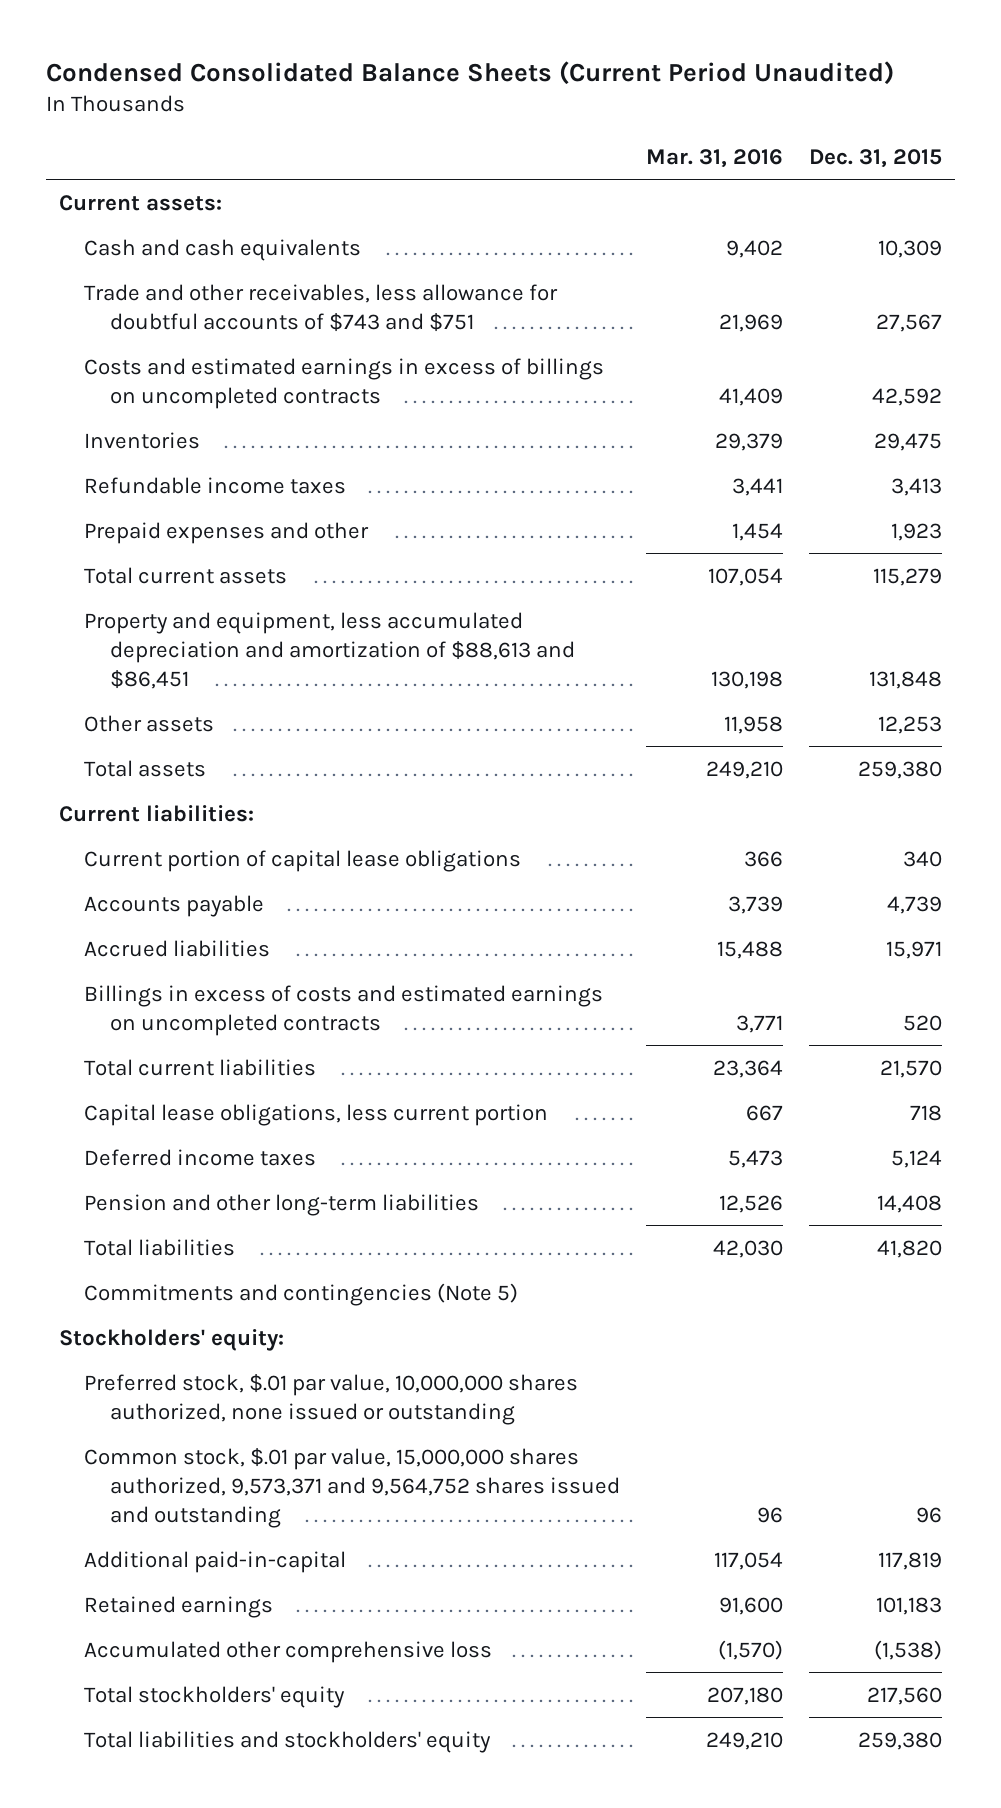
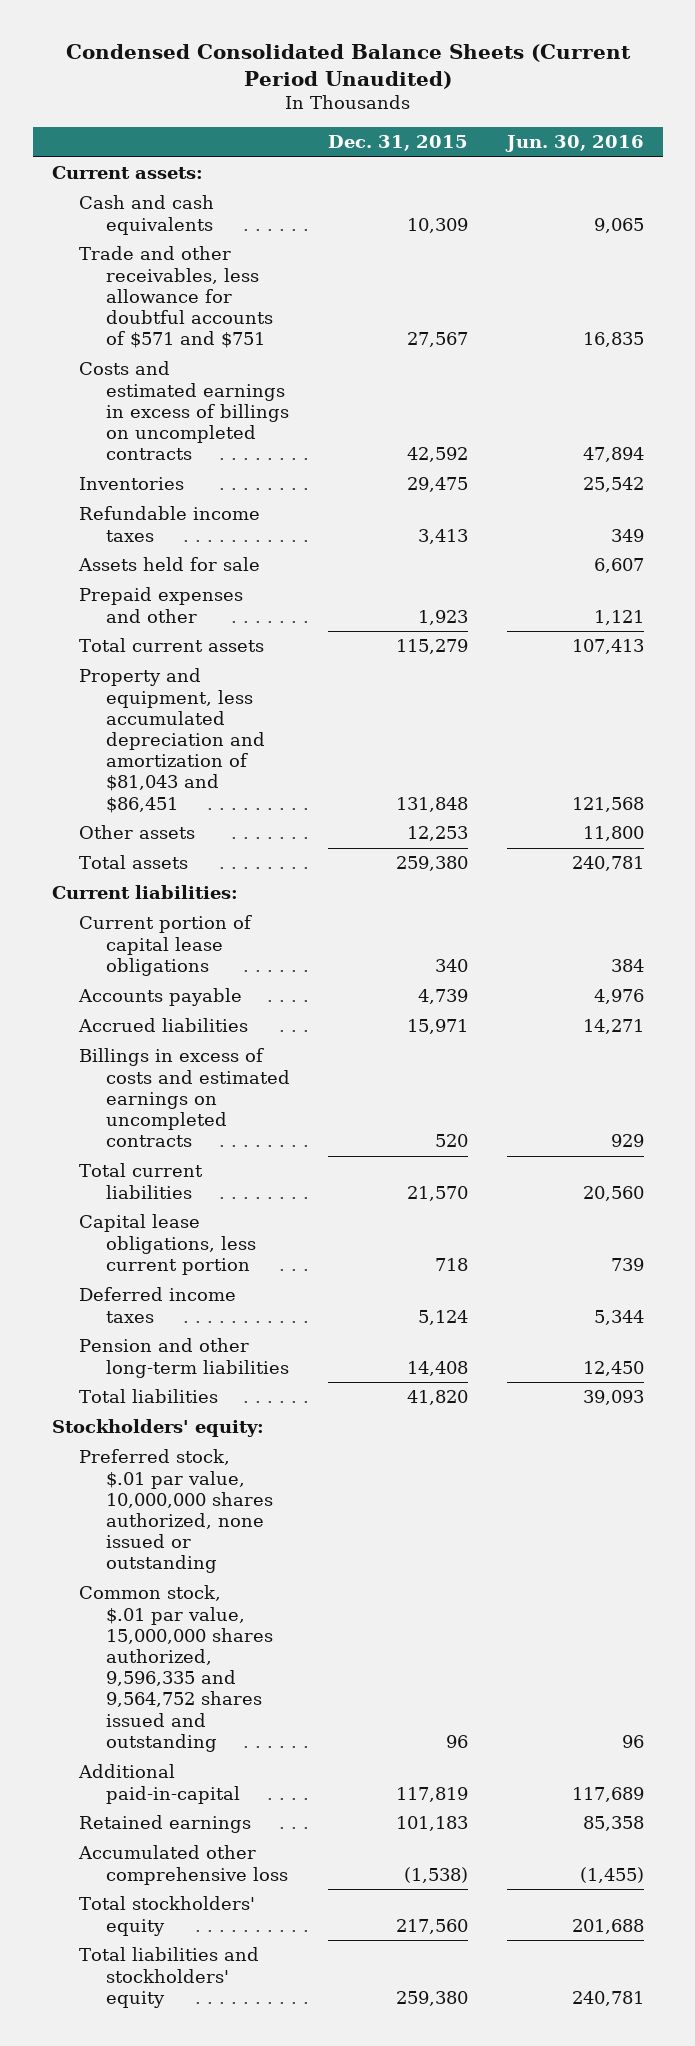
[646,148,784,168] Mar. 31, 2016 -> none
none -> [504,135,644,153] Jun. 30, 2016
[84,283,559,332] Trade and other receivables, less allowance for doubtful accounts of $743 and $751 -> [78,246,273,349] Trade and other receivables, less allowance for doubtful accounts of $571 and $751
none -> [77,557,260,572] Assets held for sale
[84,611,576,689] Property and equipment, less accumulated depreciation and amortization of $88,613 and $86,451 -> [78,668,265,813] Property and equipment, less accumulated depreciation and amortization of $81,043 and $86,451
[84,1282,519,1306] Commitments and contingencies (Note 5) -> none
[84,1447,621,1528] Common stock, $.01 par value, 15,000,000 shares authorized, 9,573,371 and 9,564,752 shares issued and outstanding -> [78,1585,273,1752] Common stock, $.01 par value, 15,000,000 shares authorized, 9,596,335 and 9,564,752 shares issued and outstanding

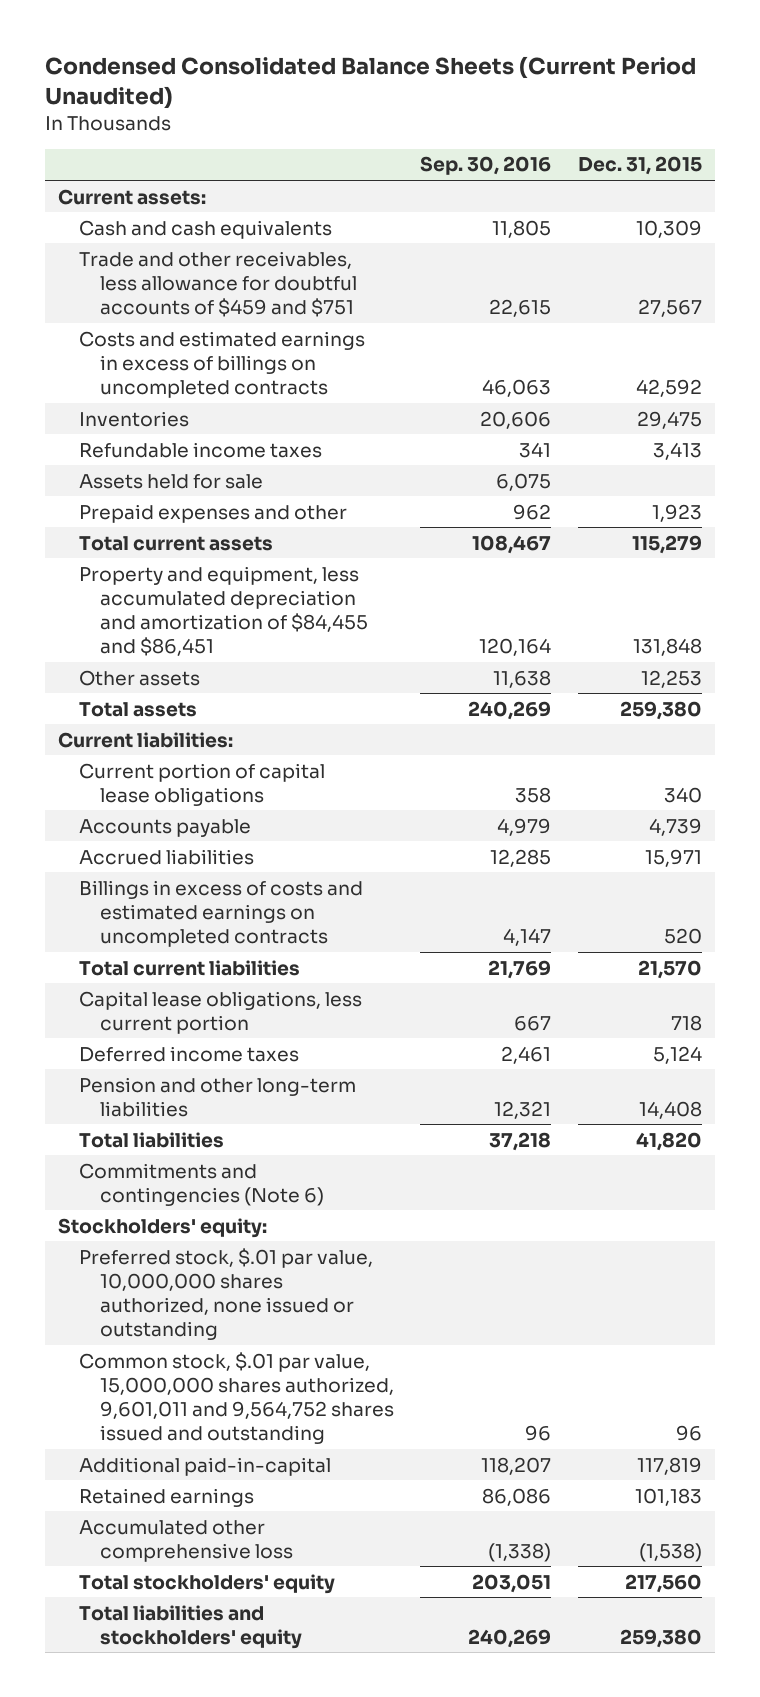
[504,135,644,153] Jun. 30, 2016 -> none
none -> [420,156,552,176] Sep. 30, 2016
[78,246,273,349] Trade and other receivables, less allowance for doubtful accounts of $571 and $751 -> [78,250,357,317] Trade and other receivables, less allowance for doubtful accounts of $459 and $751
[78,668,265,813] Property and equipment, less accumulated depreciation and amortization of $81,043 and $86,451 -> [78,565,368,657] Property and equipment, less accumulated depreciation and amortization of $84,455 and $86,451
none -> [78,1162,324,1206] Commitments and contingencies (Note 6)
[78,1585,273,1752] Common stock, $.01 par value, 15,000,000 shares authorized, 9,596,335 and 9,564,752 shares issued and outstanding -> [78,1351,394,1445] Common stock, $.01 par value, 15,000,000 shares authorized, 9,601,011 and 9,564,752 shares issued and outstanding

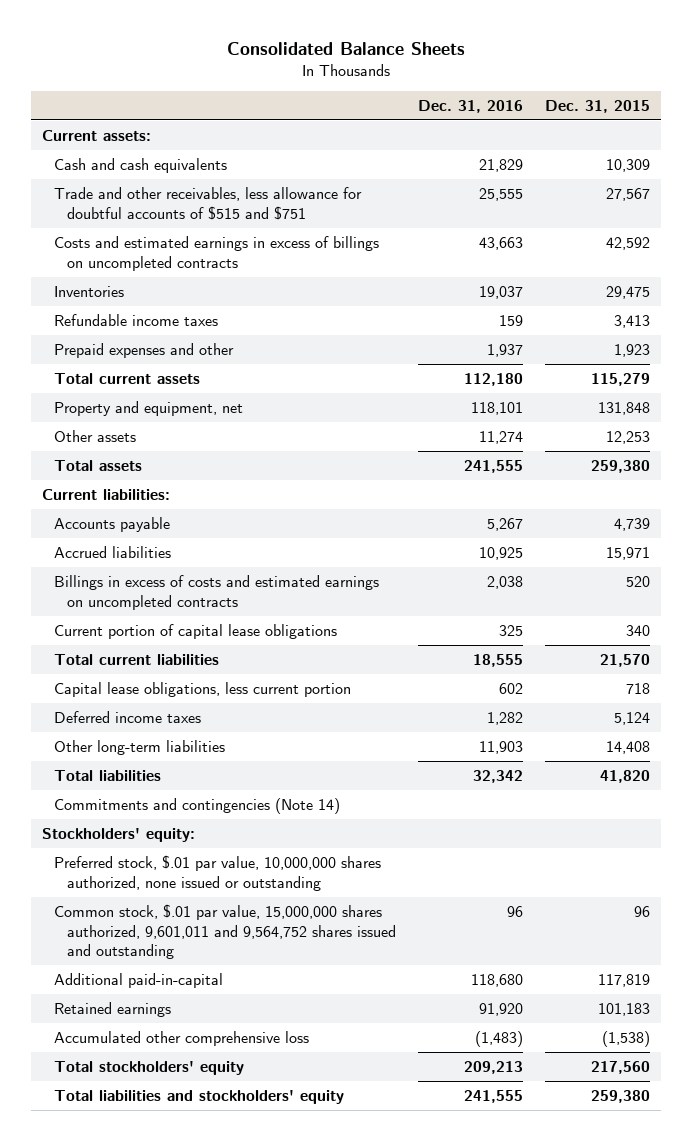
[44,56,696,109] Condensed Consolidated Balance Sheets (Current Period Unaudited) -> [226,41,465,55] Consolidated Balance Sheets
[420,156,552,176] Sep. 30, 2016 -> none
none -> [418,100,524,114] Dec. 31, 2016
[78,250,357,317] Trade and other receivables, less allowance for doubtful accounts of $459 and $751 -> [54,186,363,220] Trade and other receivables, less allowance for doubtful accounts of $515 and $751
[78,473,263,489] Assets held for sale -> none
[78,565,368,657] Property and equipment, less accumulated depreciation and amortization of $84,455 and $86,451 -> [54,400,244,416] Property and equipment, net
[78,762,325,806] Current portion of capital lease obligations -> [54,623,338,639] Current portion of capital lease obligations
[78,1076,356,1117] Pension and other long-term liabilities -> [54,739,226,755] Other long-term liabilities
[78,1162,324,1206] Commitments and contingencies (Note 6) -> [54,797,341,814] Commitments and contingencies (Note 14)

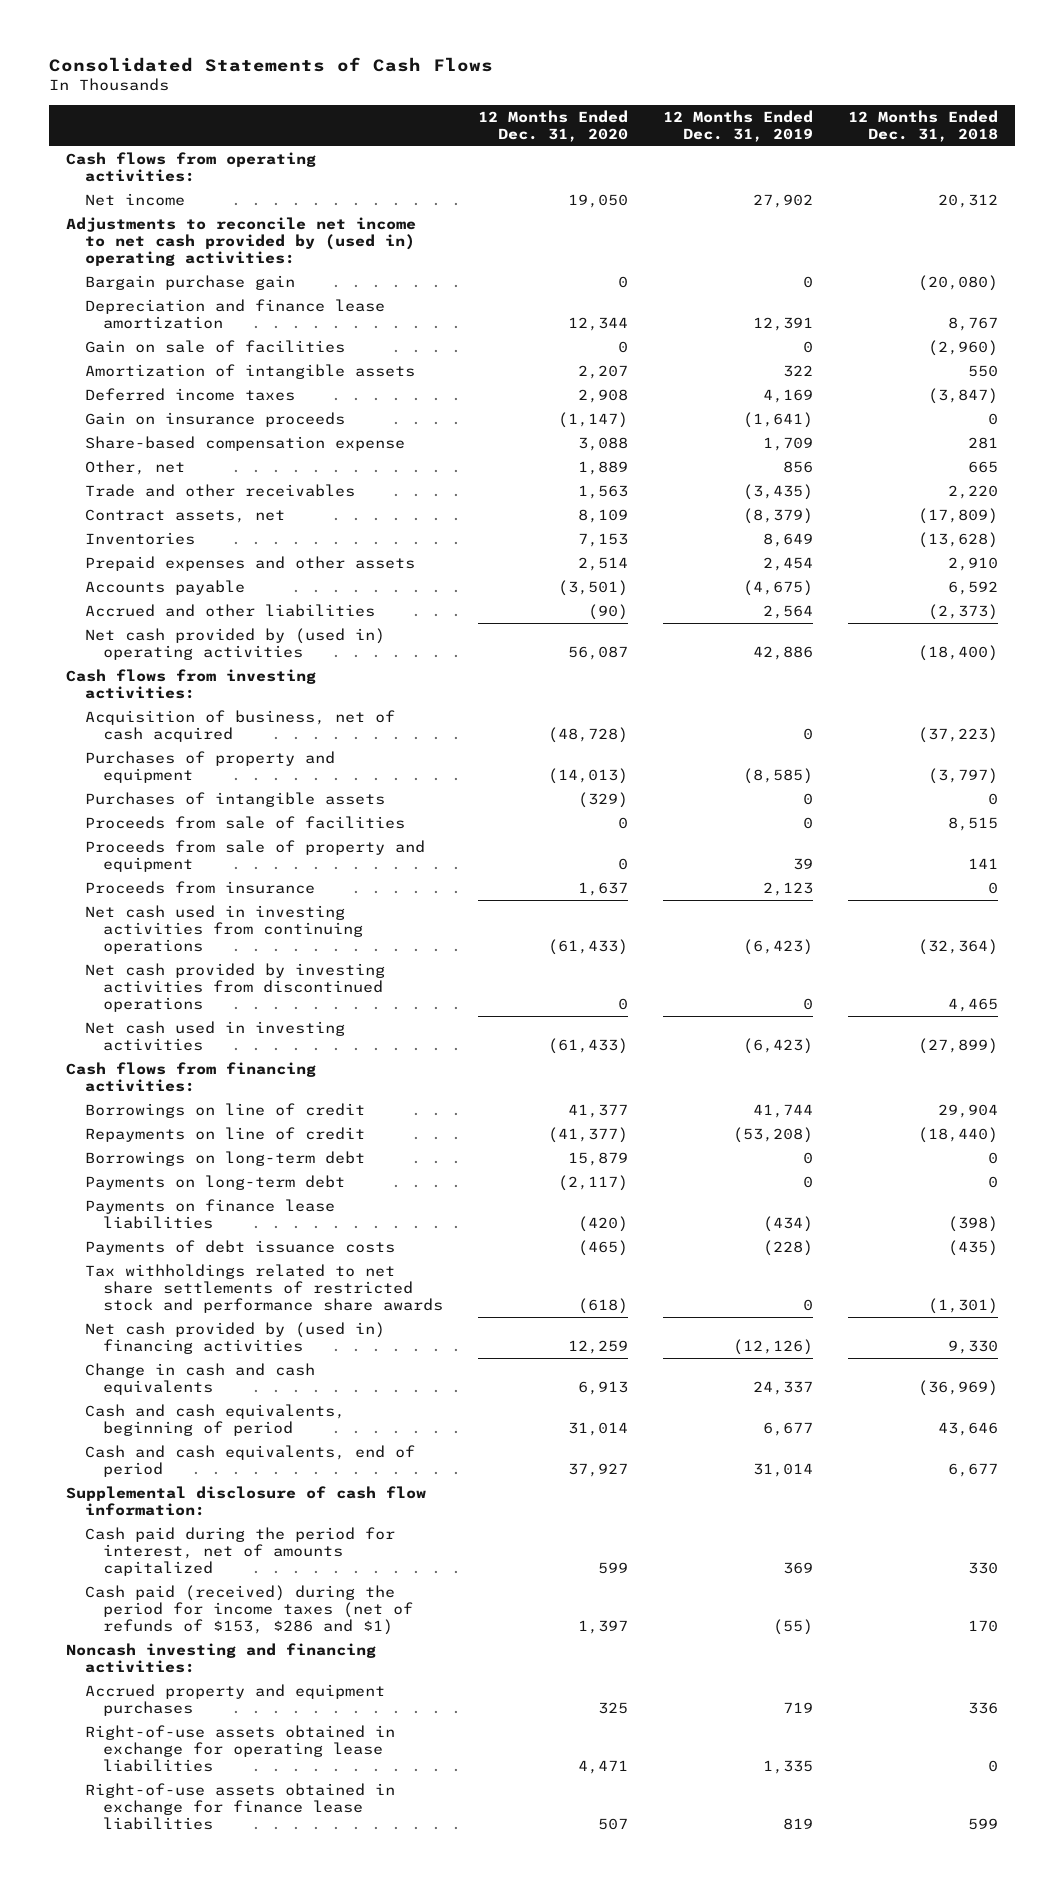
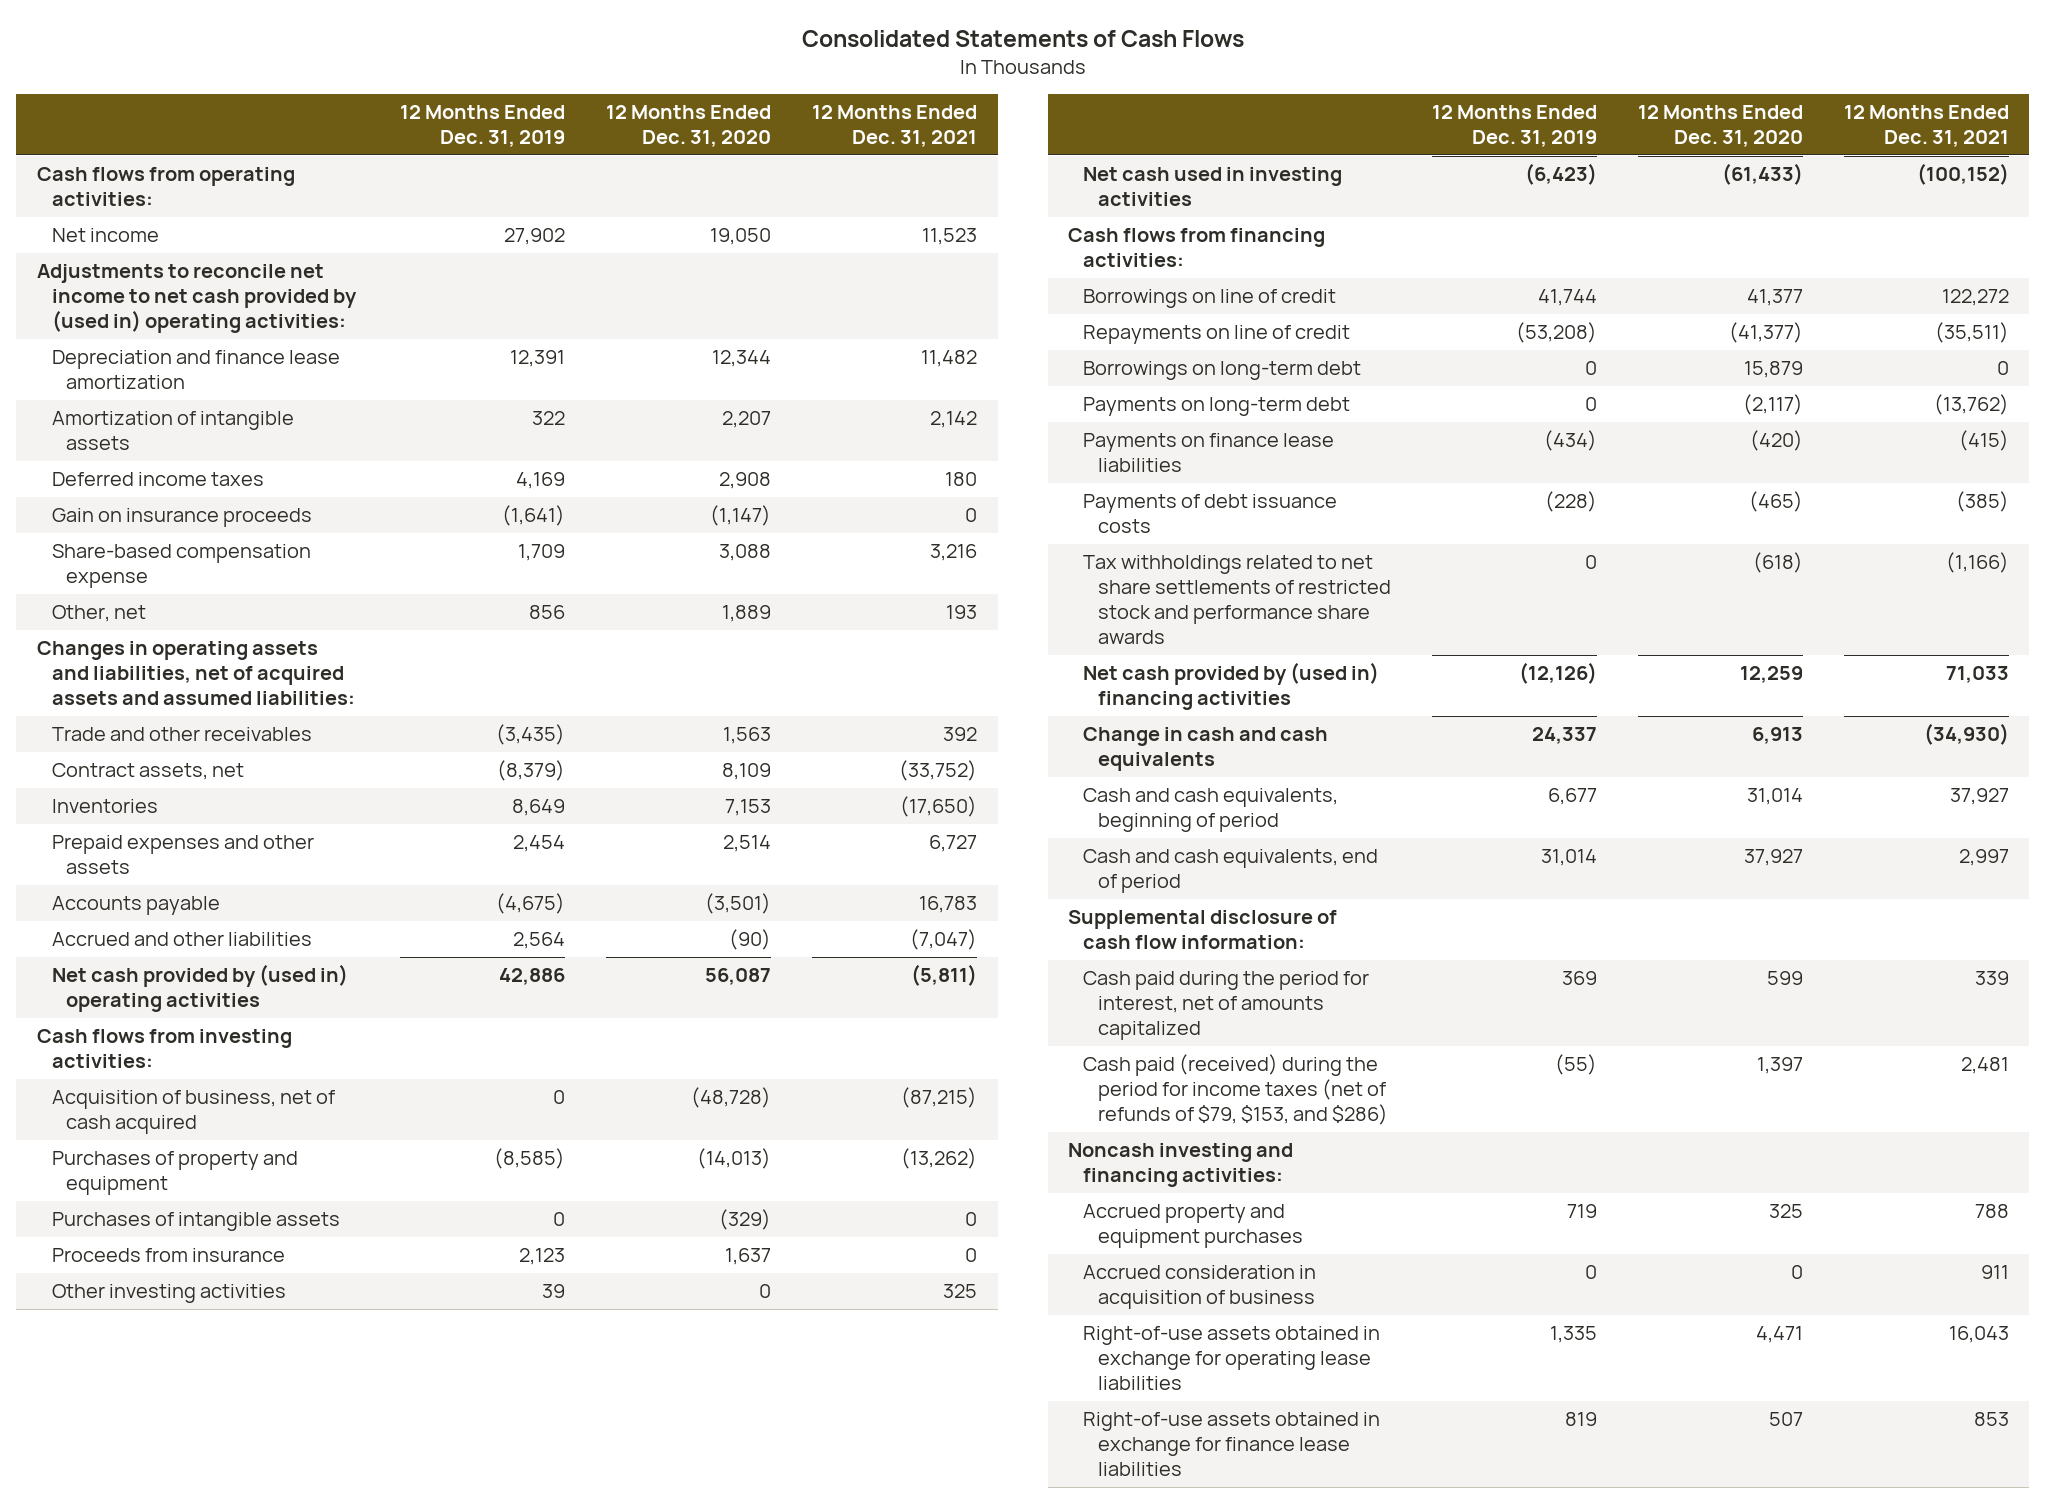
[847,109,998,142] 12 Months Ended Dec. 31, 2018 -> none
none -> [812,105,978,147] 12 Months Ended Dec. 31, 2021
[84,274,295,290] Bargain purchase gain -> none
[84,339,345,353] Gain on sale of facilities -> none
none -> [36,641,355,706] Changes in operating assets and liabilities, net of acquired assets and assumed liabilities:
[84,815,405,829] Proceeds from sale of facilities -> none
[84,839,425,873] Proceeds from sale of property and equipment -> none
[84,904,364,955] Net cash used in investing activities from continuing operations -> none
[84,962,385,1013] Net cash provided by investing activities from discontinued operations -> none
none -> [51,1284,286,1304] Other investing activities
[84,1584,414,1636] Cash paid (received) during the period for income taxes (net of refunds of $153, $286 and $1) -> [1083,1054,1389,1126] Cash paid (received) during the period for income taxes (net of refunds of $79, $153, and $286)
none -> [1083,1265,1317,1310] Accrued consideration in acquisition of business

